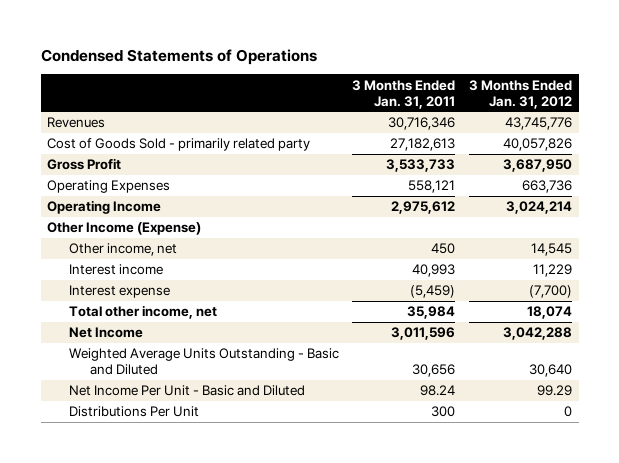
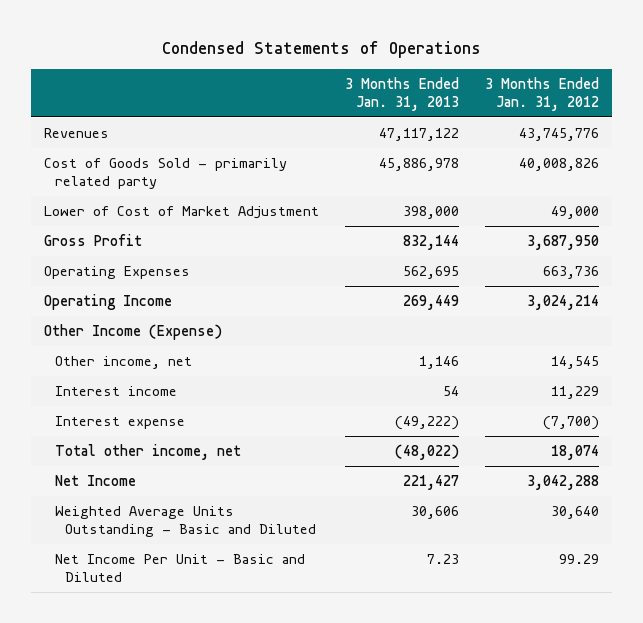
[352,79,456,109] 3 Months Ended Jan. 31, 2011 -> none
none -> [345,76,460,111] 3 Months Ended Jan. 31, 2013
[502,138,572,152] 40,057,826 -> [518,157,599,171] 40,008,826
none -> [44,205,320,219] Lower of Cost of Market Adjustment
[68,406,199,418] Distributions Per Unit -> none

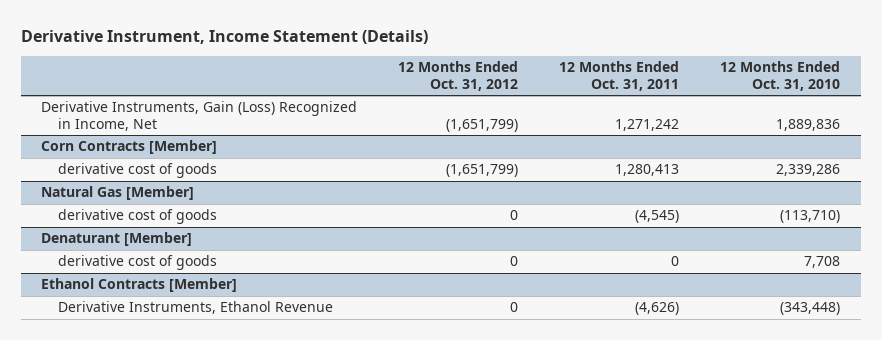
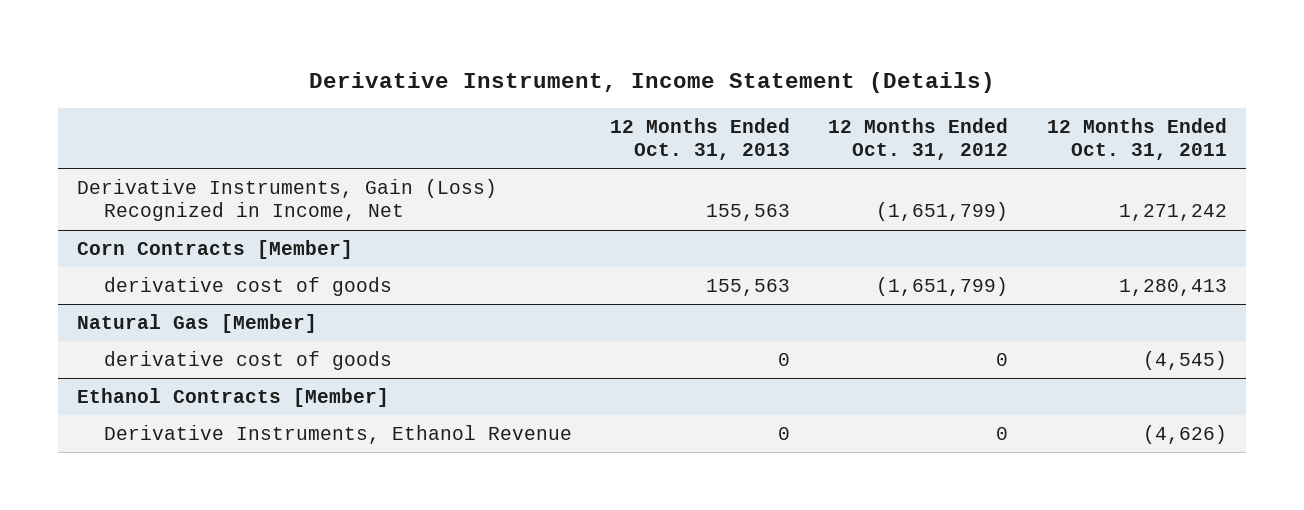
[720,61,841,91] 12 Months Ended Oct. 31, 2010 -> none
none -> [610,117,791,161] 12 Months Ended Oct. 31, 2013
[41,232,193,247] Denaturant [Member] -> none
[58,255,218,271] derivative cost of goods -> none

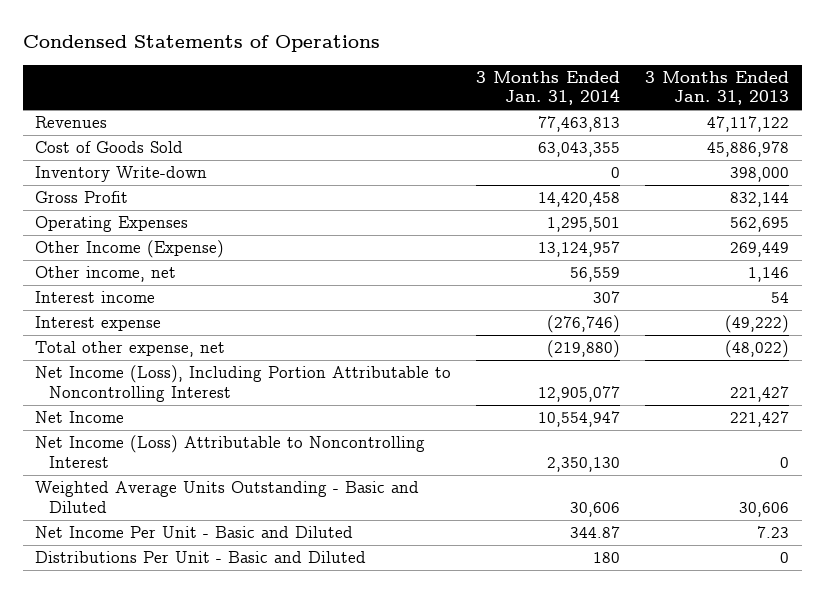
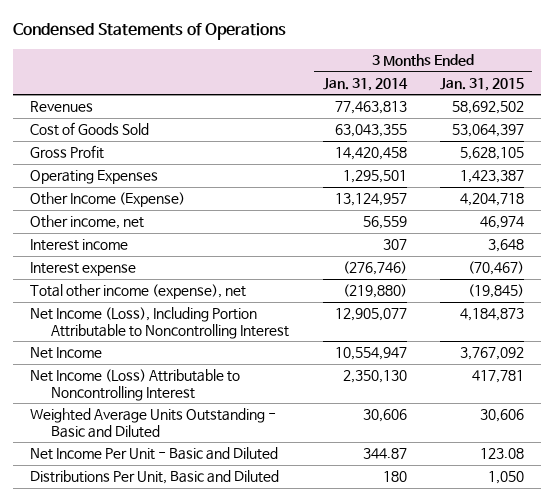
[645,71,790,106] 3 Months Ended Jan. 31, 2013 -> none
none -> [440,77,525,91] Jan. 31, 2015
[35,166,208,183] Inventory Write-down -> none
[35,341,226,358] Total other expense, net -> [29,284,246,300] Total other income (expense), net
[35,551,367,564] Distributions Per Unit - Basic and Diluted -> [29,470,279,485] Distributions Per Unit, Basic and Diluted

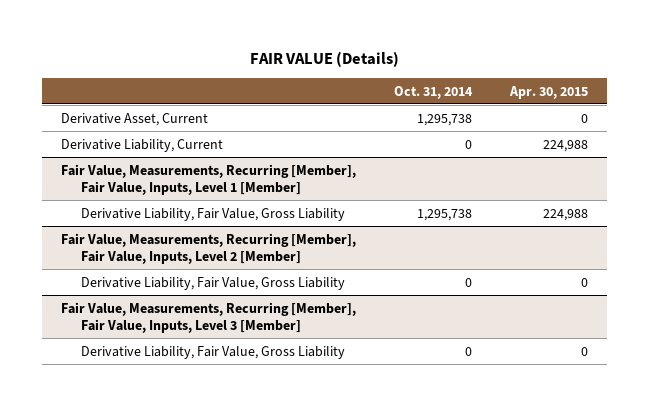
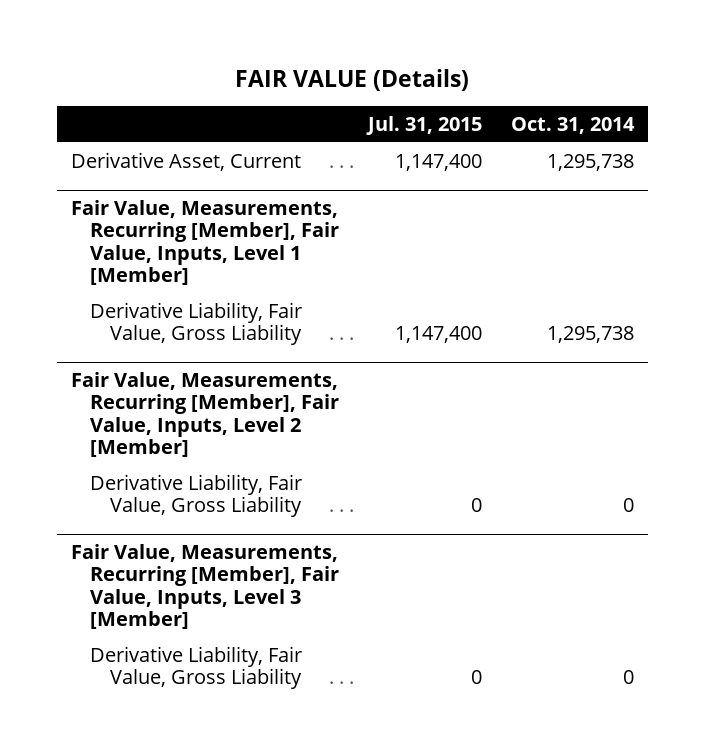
[509,85,589,99] Apr. 30, 2015 -> none
none -> [366,115,483,135] Jul. 31, 2015
[61,138,224,152] Derivative Liability, Current -> none

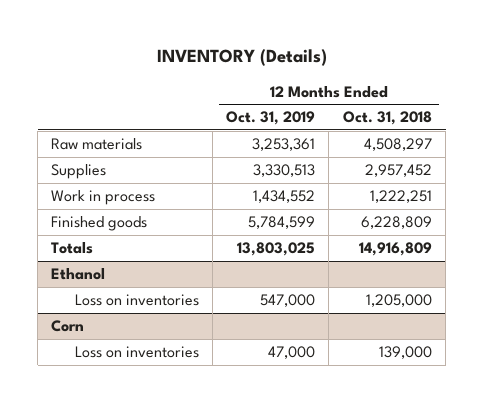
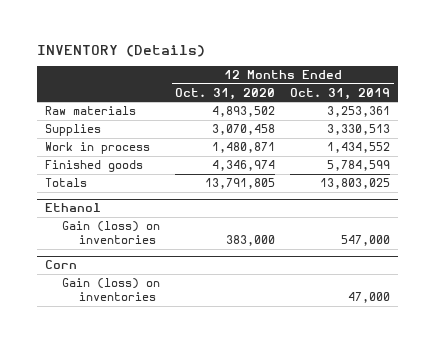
[342,111,432,126] Oct. 31, 2018 -> none
none -> [175,87,276,100] Oct. 31, 2020
[74,294,199,307] Loss on inventories -> [62,221,161,245] Gain (loss) on inventories
[74,346,199,359] Loss on inventories -> [62,278,161,302] Gain (loss) on inventories

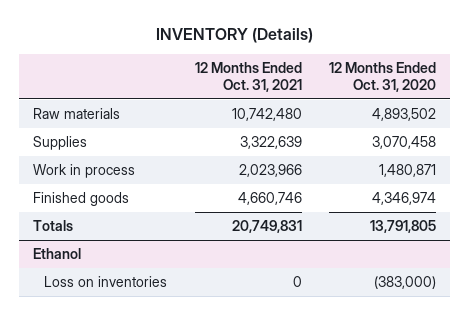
[290,87,391,100] Oct. 31, 2019 -> none
none -> [194,61,302,92] 12 Months Ended Oct. 31, 2021
[44,260,77,270] Corn -> none
[62,278,161,302] Gain (loss) on inventories -> none
[62,221,161,245] Gain (loss) on inventories -> [44,275,168,287] Loss on inventories
[226,235,276,247] 383,000 -> [374,275,437,289] (383,000)

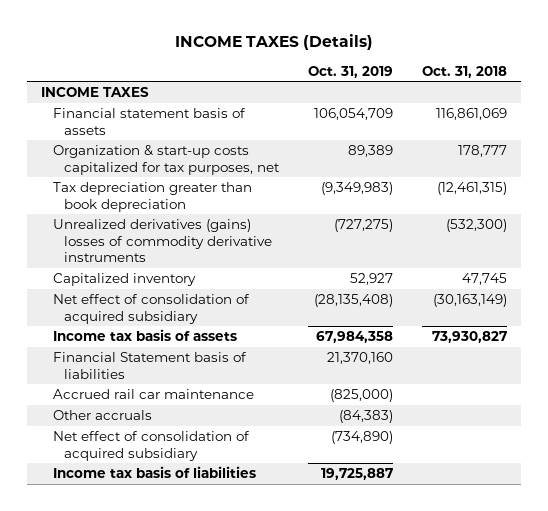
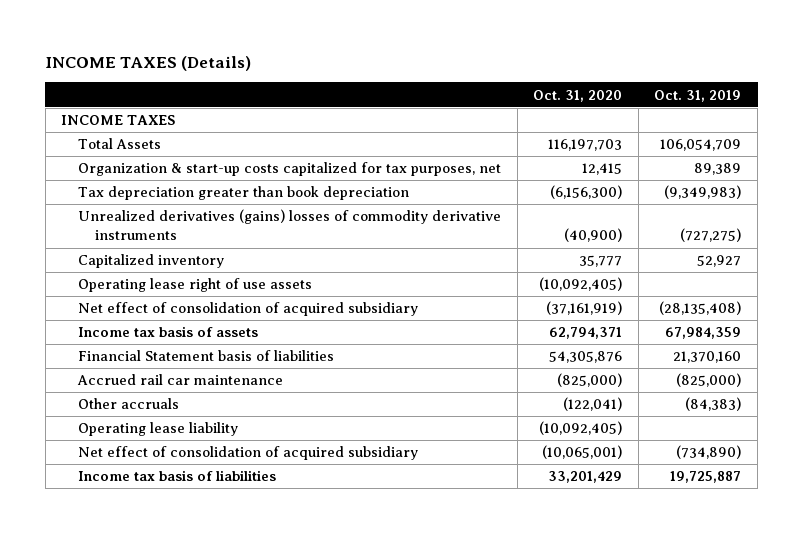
[421,65,507,78] Oct. 31, 2018 -> none
none -> [533,89,623,102] Oct. 31, 2020
[52,108,246,135] Financial statement basis of assets -> [78,138,162,150] Total Assets
none -> [78,278,313,293] Operating lease right of use assets
[315,331,393,344] 67,984,358 -> [665,327,742,340] 67,984,359
none -> [78,422,239,437] Operating lease liability

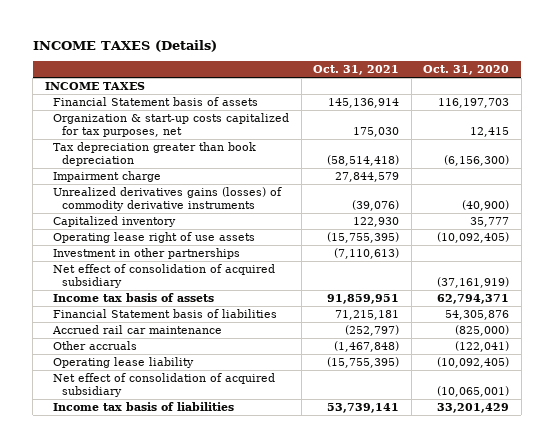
[654,89,742,102] Oct. 31, 2019 -> none
none -> [313,65,400,76] Oct. 31, 2021
[78,138,162,150] Total Assets -> [53,97,259,107] Financial Statement basis of assets
none -> [53,171,162,183] Impairment charge
[78,209,502,241] Unrealized derivatives (gains) losses of commodity derivative instruments -> [53,187,283,212] Unrealized derivatives gains (losses) of commodity derivative instruments
none -> [53,248,241,260] Investment in other partnerships

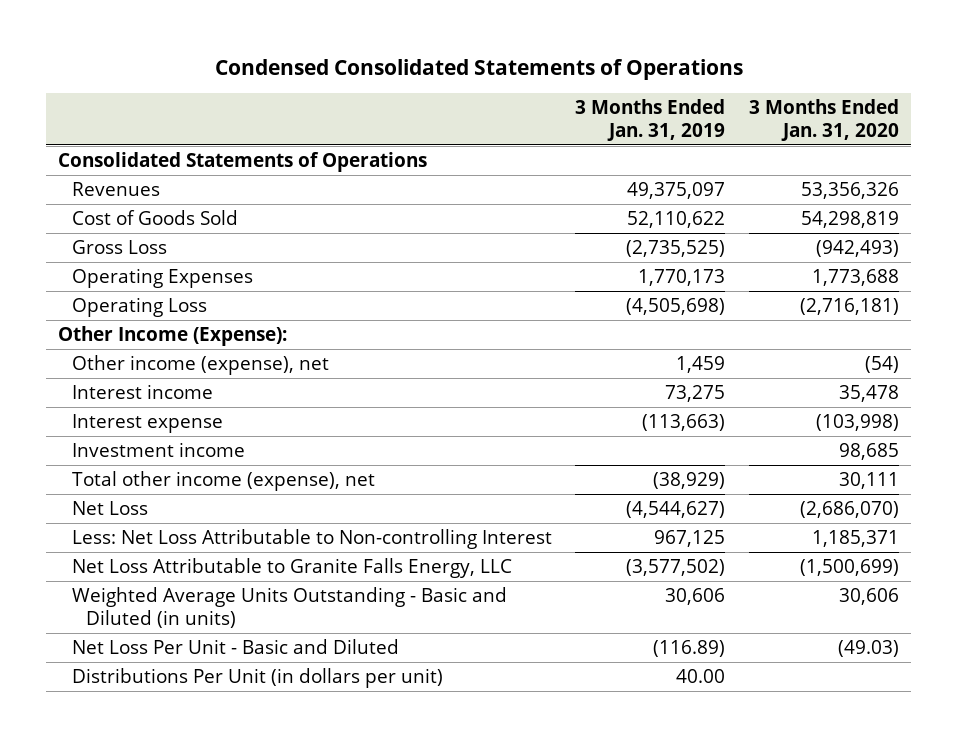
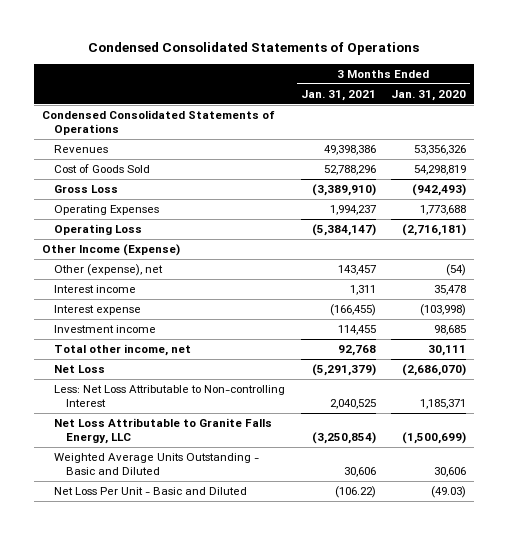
[575,99,726,141] 3 Months Ended Jan. 31, 2019 -> none
none -> [300,90,376,102] Jan. 31, 2021
[58,151,428,172] Consolidated Statements of Operations -> [42,110,276,136] Condensed Consolidated Statements of Operations
[58,325,288,346] Other Income (Expense): -> [42,244,181,257] Other Income (Expense)
[71,354,329,375] Other income (expense), net -> [54,264,164,277] Other (expense), net
[71,470,375,491] Total other income (expense), net -> [54,344,192,357] Total other income, net
[71,586,507,628] Weighted Average Units Outstanding - Basic and Diluted (in units) -> [54,453,260,476] Weighted Average Units Outstanding - Basic and Diluted
[71,667,443,688] Distributions Per Unit (in dollars per unit) -> none

